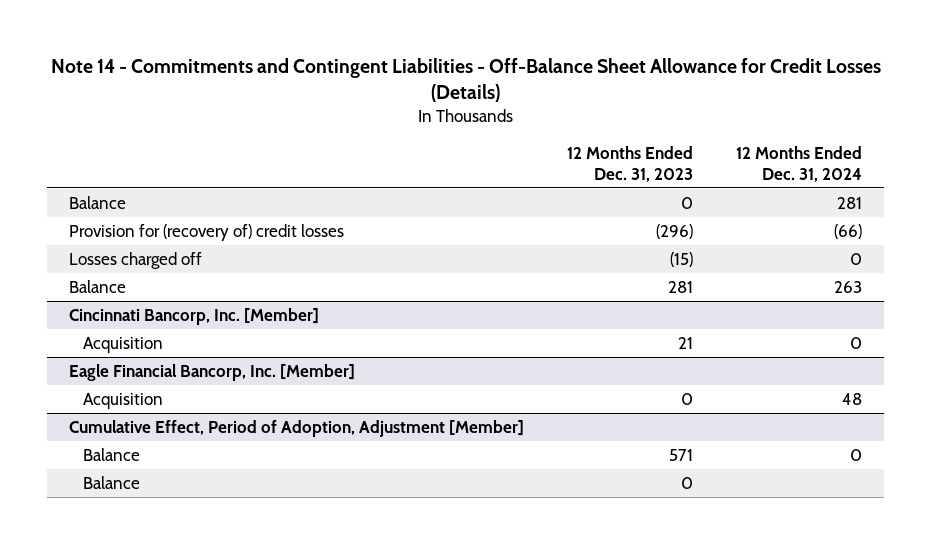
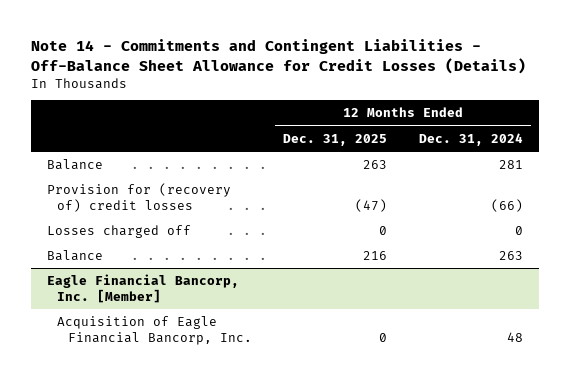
[567,145,694,182] 12 Months Ended Dec. 31, 2023 -> none
none -> [283,133,388,146] Dec. 31, 2025
[68,307,319,325] Cincinnati Bancorp, Inc. [Member] -> none
[83,336,164,353] Acquisition -> none
[68,419,524,437] Cumulative Effect, Period of Adoption, Adjustment [Member] -> none
[83,447,141,461] Balance -> none
[83,475,141,489] Balance -> none
[83,392,164,409] Acquisition -> [57,316,252,345] Acquisition of Eagle Financial Bancorp, Inc.

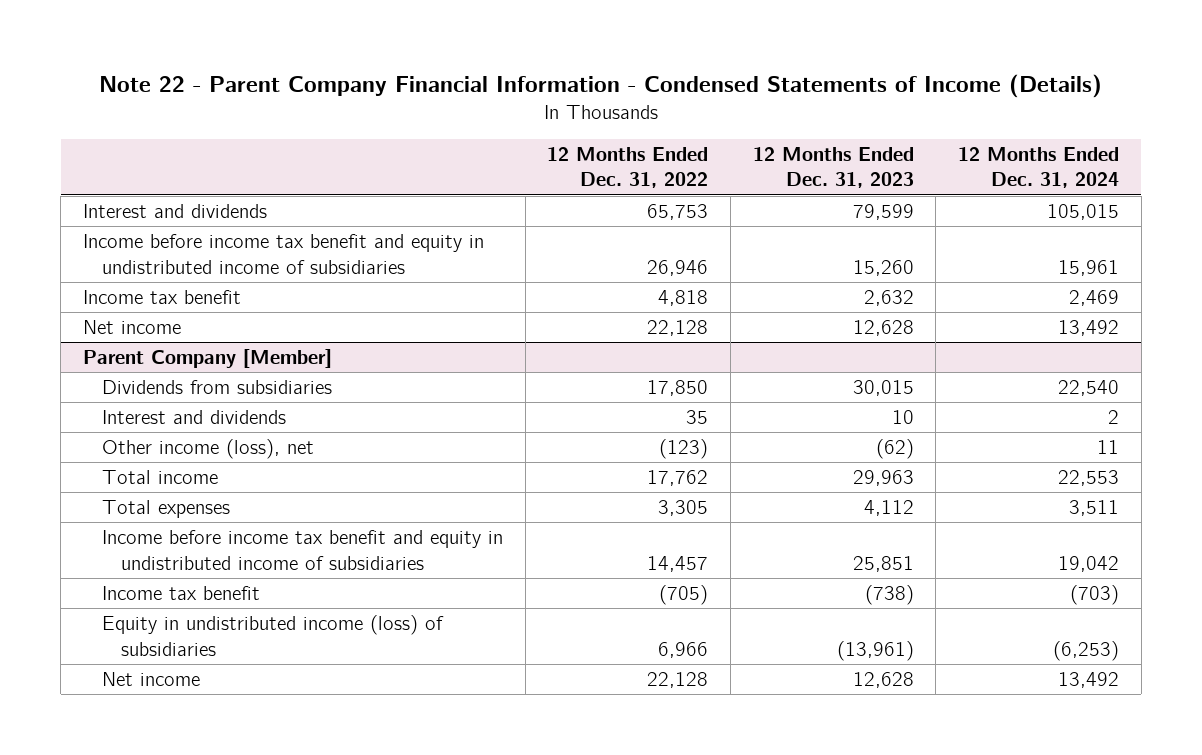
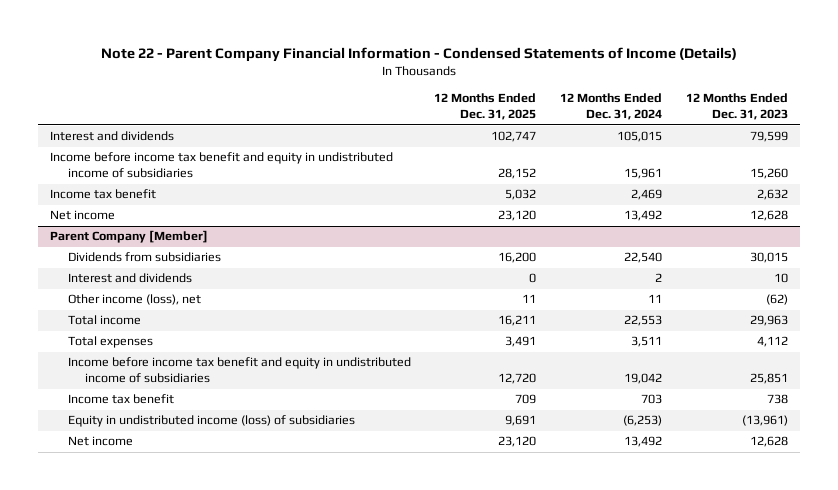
[547,146,709,189] 12 Months Ended Dec. 31, 2022 -> none
none -> [434,93,537,121] 12 Months Ended Dec. 31, 2025
[864,585,914,606] (738) -> [766,394,788,405] 738
[1070,585,1120,606] (703) -> [641,394,663,405] 703

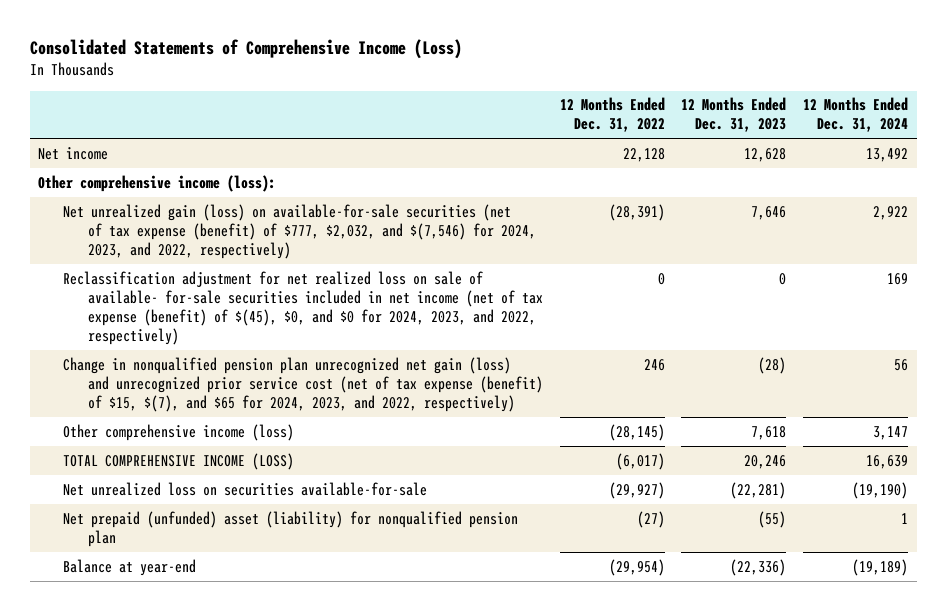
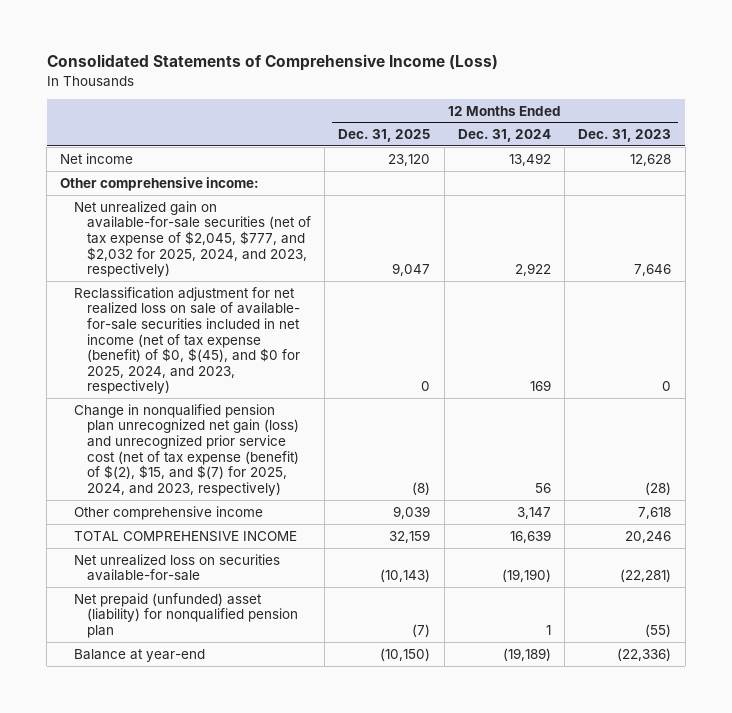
[559,97,665,133] 12 Months Ended Dec. 31, 2022 -> none
none -> [338,129,431,143] Dec. 31, 2025
[38,174,277,192] Other comprehensive income (loss): -> [60,176,260,191] Other comprehensive income:
[62,203,536,259] Net unrealized gain (loss) on available-for-sale securities (net of tax expense (benefit) of $777, $2,032, and $(7,546) for 2024, 2023, and 2022, respectively) -> [73,200,312,278] Net unrealized gain on available-for-sale securities (net of tax expense of $2,045, $777, and $2,032 for 2025, 2024, and 2023, respectively)
[62,270,543,345] Reclassification adjustment for net realized loss on sale of available- for-sale securities included in net income (net of tax expense (benefit) of $(45), $0, and $0 for 2024, 2023, and 2022, respectively) -> [73,286,301,395] Reclassification adjustment for net realized loss on sale of available- for-sale securities included in net income (net of tax expense (benefit) of $0, $(45), and $0 for 2025, 2024, and 2023, respectively)
[62,356,543,412] Change in nonqualified pension plan unrecognized net gain (loss) and unrecognized prior service cost (net of tax expense (benefit) of $15, $(7), and $65 for 2024, 2023, and 2022, respectively) -> [73,403,300,496] Change in nonqualified pension plan unrecognized net gain (loss) and unrecognized prior service cost (net of tax expense (benefit) of $(2), $15, and $(7) for 2025, 2024, and 2023, respectively)
[62,423,294,441] Other comprehensive income (loss) -> [73,505,263,520] Other comprehensive income
[62,452,294,470] TOTAL COMPREHENSIVE INCOME (LOSS) -> [73,530,297,542] TOTAL COMPREHENSIVE INCOME

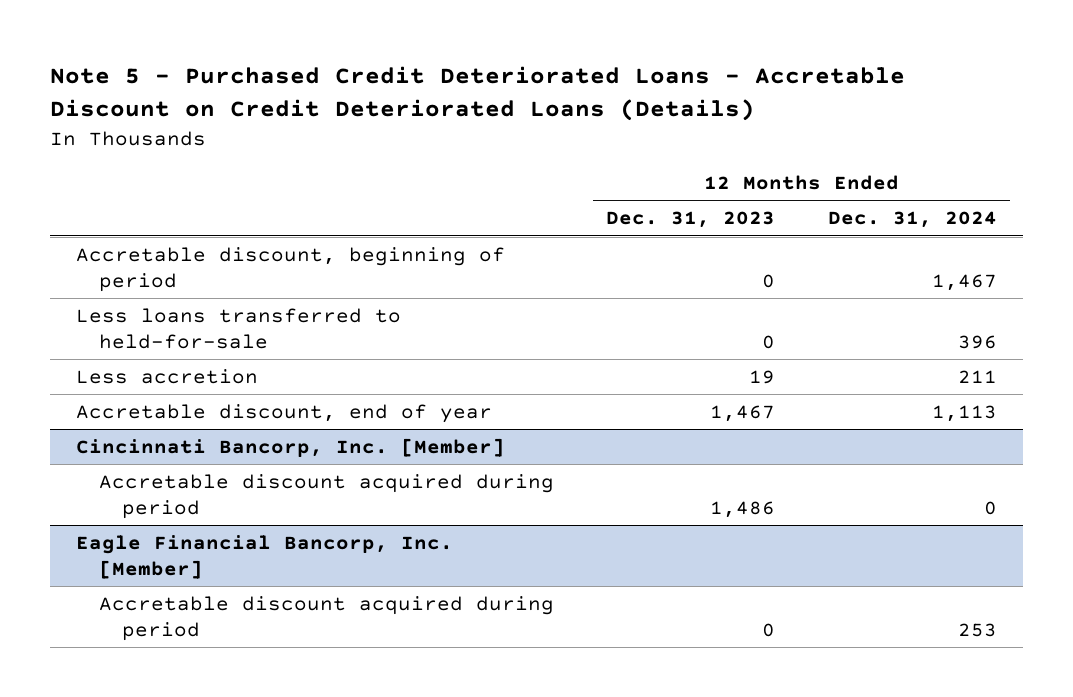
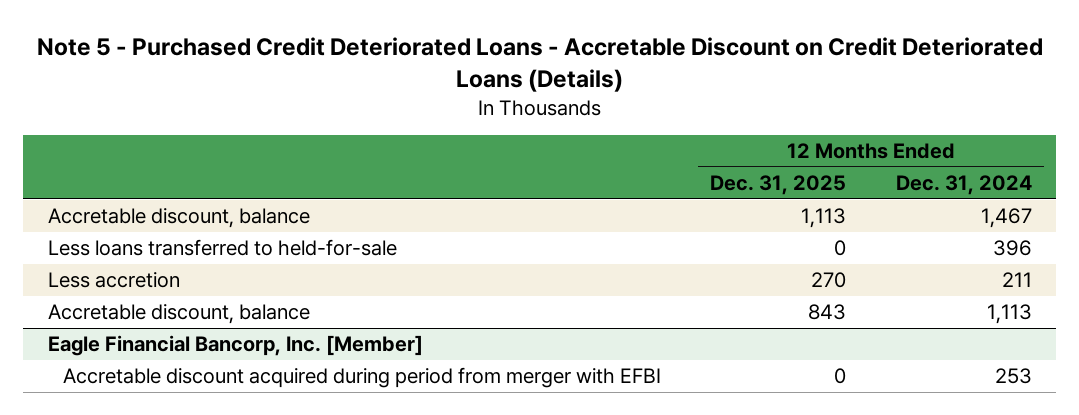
[606,211,776,229] Dec. 31, 2023 -> none
none -> [710,175,847,196] Dec. 31, 2025
[76,246,506,292] Accretable discount, beginning of period -> [47,208,310,229] Accretable discount, balance
[76,437,506,457] Cincinnati Bancorp, Inc. [Member] -> none
[99,473,555,519] Accretable discount acquired during period -> none
[76,403,493,423] Accretable discount, end of year -> [47,304,310,325] Accretable discount, balance
[99,595,555,641] Accretable discount acquired during period -> [62,367,661,389] Accretable discount acquired during period from merger with EFBI

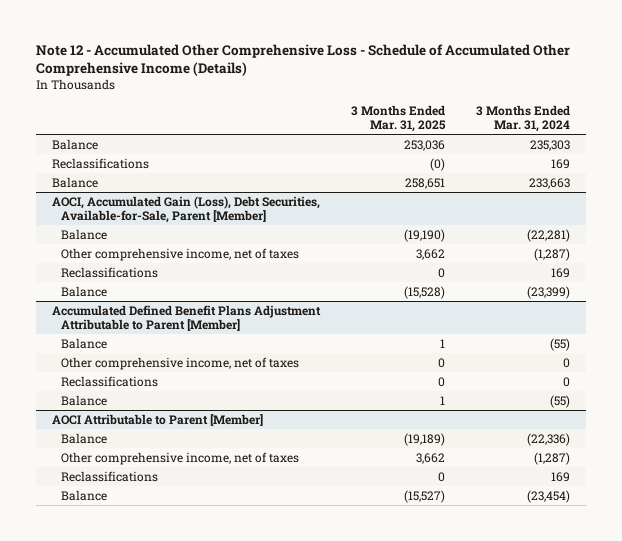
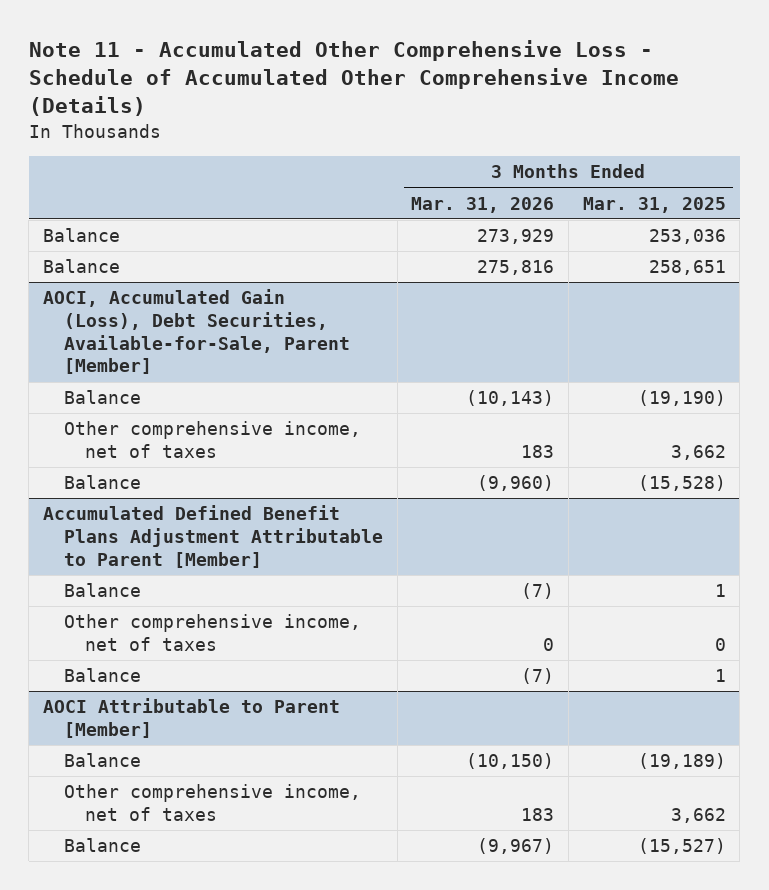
[36,43,571,77] Note 12 - Accumulated Other Comprehensive Loss - Schedule of Accumulated Other Comprehensive Income (Details) -> [28,40,679,117] Note 11 - Accumulated Other Comprehensive Loss - Schedule of Accumulated Other Comprehensive Income (Details)
[476,104,571,132] 3 Months Ended Mar. 31, 2024 -> none
none -> [411,196,555,213] Mar. 31, 2026
[51,157,149,169] Reclassifications -> none
[61,266,159,278] Reclassifications -> none
[61,375,159,387] Reclassifications -> none
[61,470,159,482] Reclassifications -> none

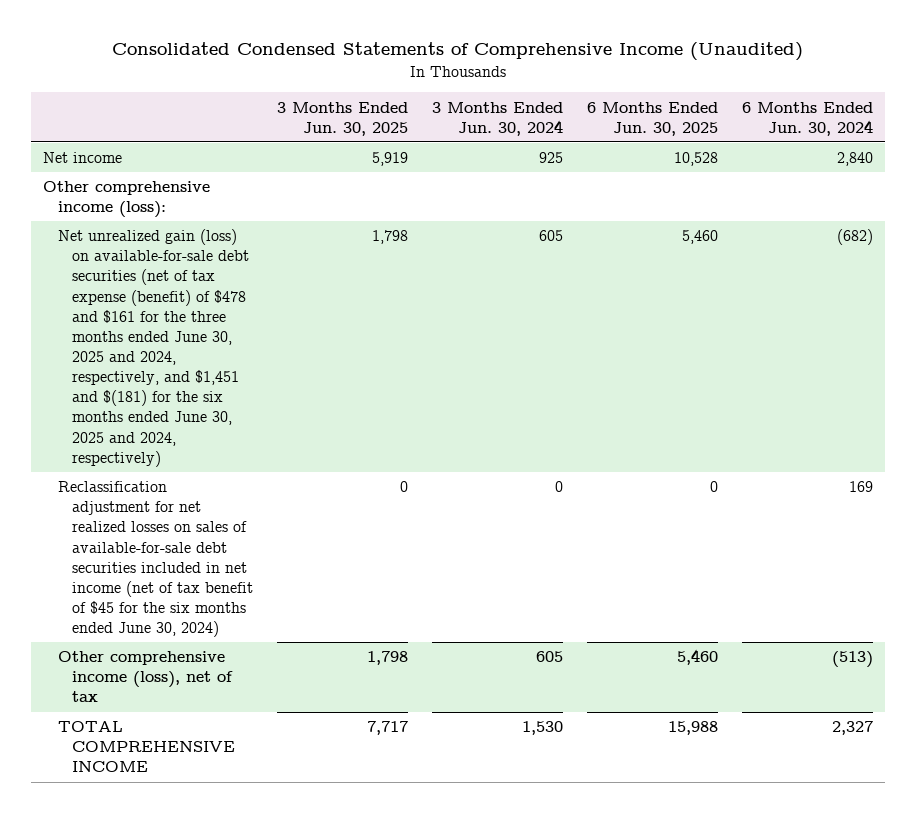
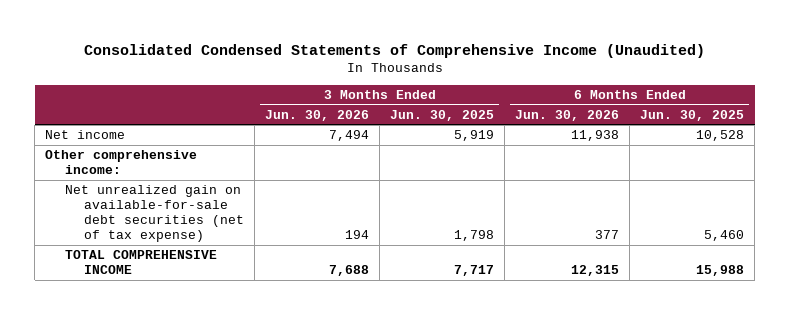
[432,101,564,136] 3 Months Ended Jun. 30, 2024 -> none
[742,101,874,136] 6 Months Ended Jun. 30, 2024 -> none
none -> [265,109,370,121] Jun. 30, 2026
none -> [515,109,620,121] Jun. 30, 2026
[57,481,254,638] Reclassification adjustment for net realized losses on sales of available-for-sale debt securities included in net income (net of tax benefit of $45 for the six months ended June 30, 2024) -> none
[57,651,234,703] Other comprehensive income (loss), net of tax -> none
[43,181,211,219] Other comprehensive income (loss): -> [45,150,198,175] Other comprehensive income:
[57,229,250,467] Net unrealized gain (loss) on available-for-sale debt securities (net of tax expense (benefit) of $478 and $161 for the three months ended June 30, 2025 and 2024, respectively, and $1,451 and $(181) for the six months ended June 30, 2025 and 2024, respectively) -> [64,185,245,243] Net unrealized gain on available-for-sale debt securities (net of tax expense)

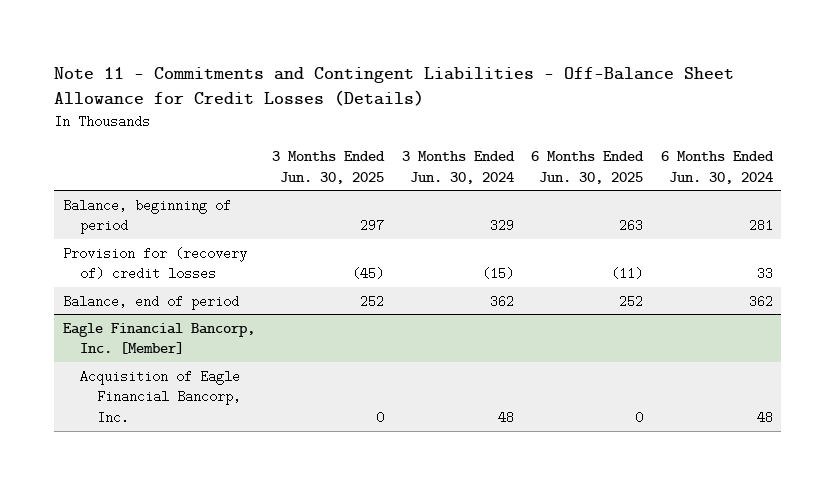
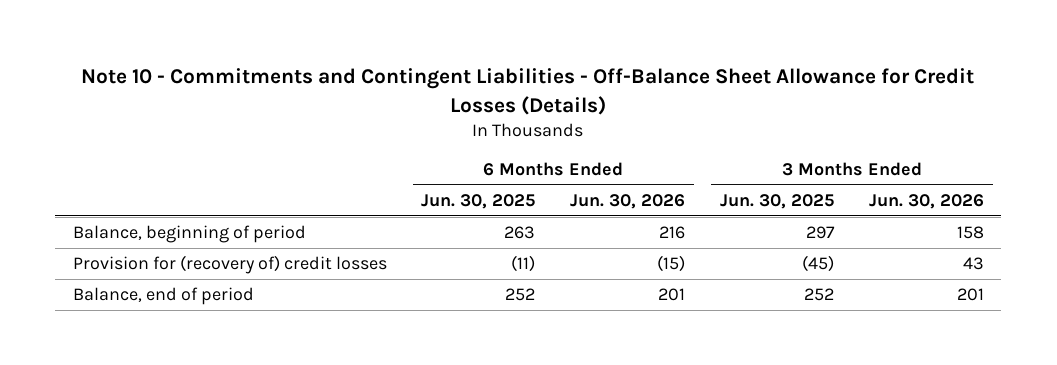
[54,67,735,107] Note 11 - Commitments and Contingent Liabilities - Off-Balance Sheet Allowance for Credit Losses (Details) -> [81,68,975,115] Note 10 - Commitments and Contingent Liabilities - Off-Balance Sheet Allowance for Credit Losses (Details)
[401,150,515,184] 3 Months Ended Jun. 30, 2024 -> none
[660,150,774,184] 6 Months Ended Jun. 30, 2024 -> none
none -> [570,193,686,209] Jun. 30, 2026
none -> [868,193,984,209] Jun. 30, 2026
[62,322,255,355] Eagle Financial Bancorp, Inc. [Member] -> none
[80,369,242,424] Acquisition of Eagle Financial Bancorp, Inc. -> none

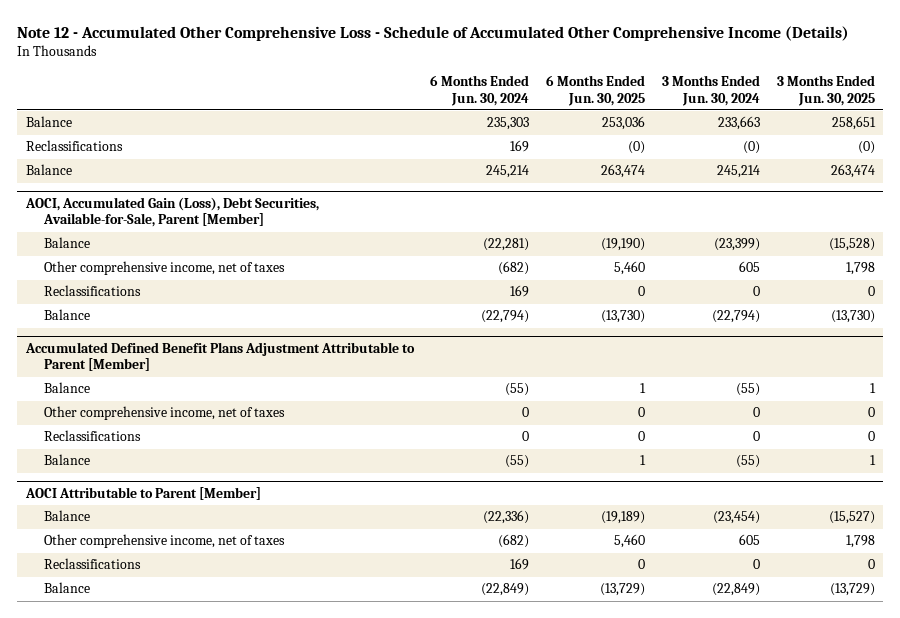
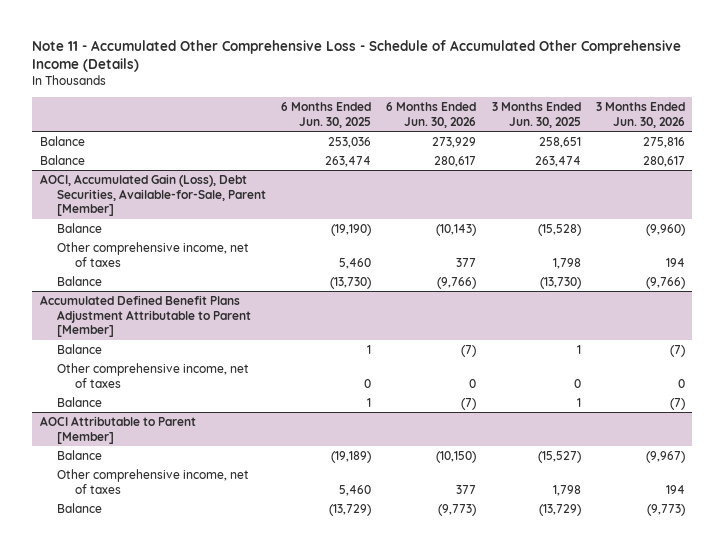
[17,26,850,42] Note 12 - Accumulated Other Comprehensive Loss - Schedule of Accumulated Other Comprehensive Income (Details) -> [32,39,682,73] Note 11 - Accumulated Other Comprehensive Loss - Schedule of Accumulated Other Comprehensive Income (Details)
[430,74,530,106] 6 Months Ended Jun. 30, 2024 -> none
[661,74,760,106] 3 Months Ended Jun. 30, 2024 -> none
none -> [386,102,477,128] 6 Months Ended Jun. 30, 2026
none -> [595,102,685,128] 3 Months Ended Jun. 30, 2026
[25,140,123,152] Reclassifications -> none
[43,285,141,297] Reclassifications -> none
[43,430,141,442] Reclassifications -> none
[43,558,141,570] Reclassifications -> none

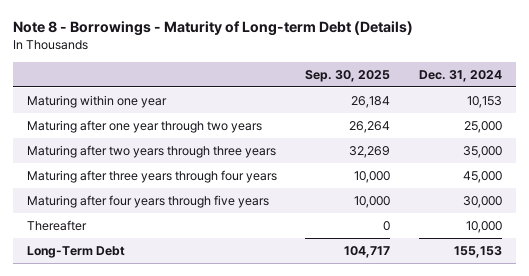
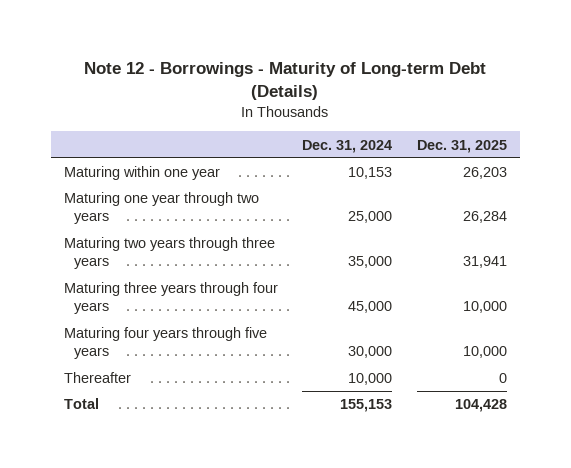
[12,21,413,37] Note 8 - Borrowings - Maturity of Long-term Debt (Details) -> [84,61,487,100] Note 12 - Borrowings - Maturity of Long-term Debt (Details)
[305,69,391,82] Sep. 30, 2025 -> none
none -> [417,139,508,153] Dec. 31, 2025
[27,120,263,134] Maturing after one year through two years -> [63,192,259,225] Maturing one year through two years
[27,145,277,159] Maturing after two years through three years -> [63,237,275,270] Maturing two years through three years
[27,170,278,184] Maturing after three years through four years -> [63,282,278,315] Maturing three years through four years
[27,195,270,209] Maturing after four years through five years -> [63,327,267,360] Maturing four years through five years
[27,246,126,259] Long-Term Debt -> [63,398,99,410] Total

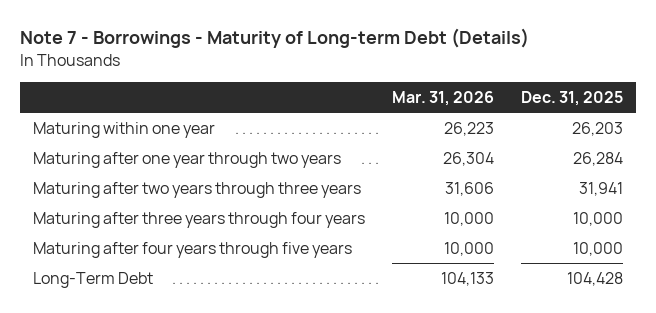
[84,61,487,100] Note 12 - Borrowings - Maturity of Long-term Debt (Details) -> [19,28,529,49] Note 7 - Borrowings - Maturity of Long-term Debt (Details)
[302,139,393,153] Dec. 31, 2024 -> none
none -> [391,90,494,106] Mar. 31, 2026
[63,372,131,384] Thereafter -> none
[63,192,259,225] Maturing one year through two years -> [33,151,342,168] Maturing after one year through two years
[63,237,275,270] Maturing two years through three years -> [33,181,362,198] Maturing after two years through three years
[63,282,278,315] Maturing three years through four years -> [33,211,366,228] Maturing after three years through four years
[63,327,267,360] Maturing four years through five years -> [33,241,353,258] Maturing after four years through five years
[63,398,99,410] Total -> [33,271,154,288] Long-Term Debt

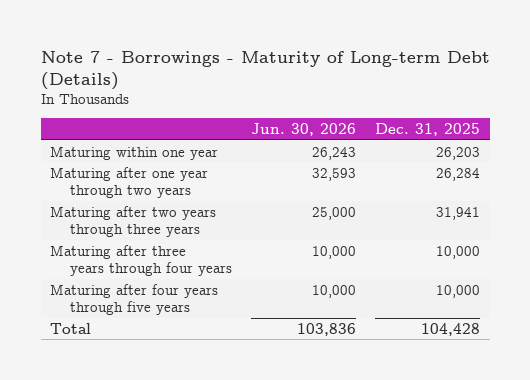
[391,90,494,106] Mar. 31, 2026 -> none
none -> [251,123,357,137] Jun. 30, 2026
[33,271,154,288] Long-Term Debt -> [50,322,92,334] Total

